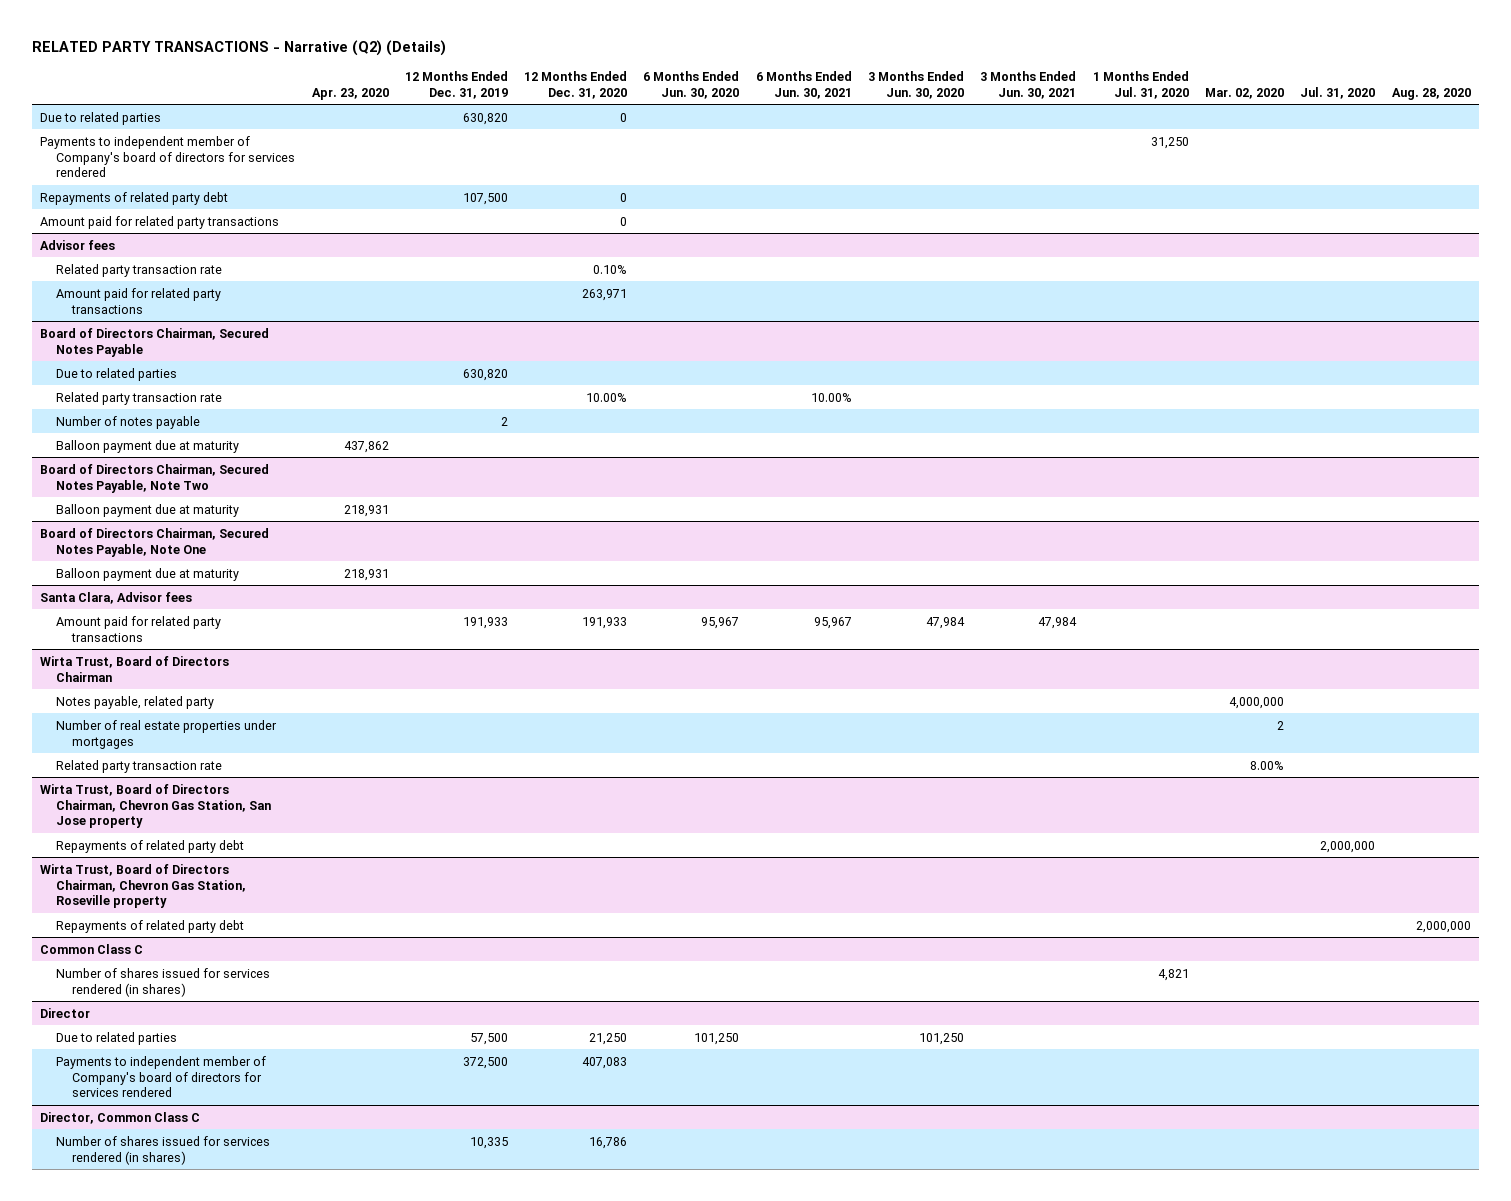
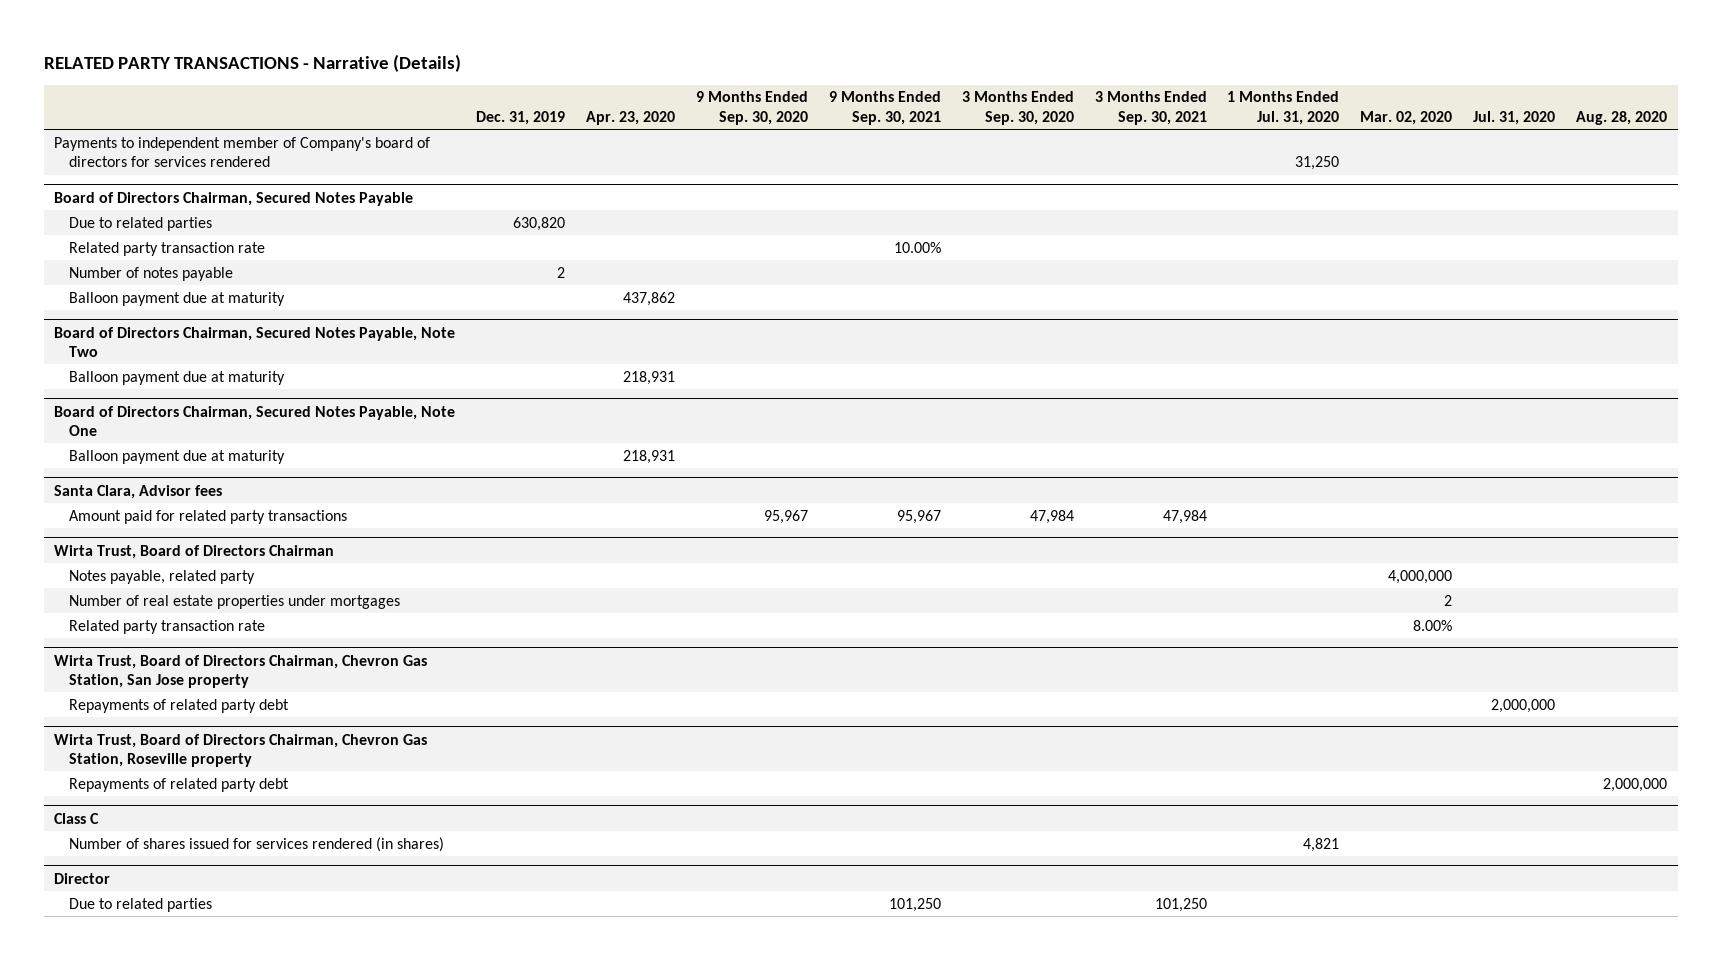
[32,39,447,56] RELATED PARTY TRANSACTIONS - Narrative (Q2) (Details) -> [43,53,461,72] RELATED PARTY TRANSACTIONS - Narrative (Details)
[404,70,508,99] 12 Months Ended Dec. 31, 2019 -> none
[524,70,628,99] 12 Months Ended Dec. 31, 2020 -> none
[643,70,740,99] 6 Months Ended Jun. 30, 2020 -> none
[755,70,852,99] 6 Months Ended Jun. 30, 2021 -> none
[868,70,965,99] 3 Months Ended Jun. 30, 2020 -> none
[980,70,1077,99] 3 Months Ended Jun. 30, 2021 -> none
none -> [476,111,566,126] Dec. 31, 2019
none -> [695,91,808,126] 9 Months Ended Sep. 30, 2020
none -> [828,91,941,126] 9 Months Ended Sep. 30, 2021
none -> [961,91,1074,126] 3 Months Ended Sep. 30, 2020
none -> [1094,91,1207,126] 3 Months Ended Sep. 30, 2021
[40,111,162,125] Due to related parties -> none
[40,191,229,205] Repayments of related party debt -> none
[40,215,280,229] Amount paid for related party transactions -> none
[40,239,116,250] Advisor fees -> none
[56,263,223,277] Related party transaction rate -> none
[56,287,222,314] Amount paid for related party transactions -> none
[40,943,144,954] Common Class C -> [54,812,100,824] Class C
[56,1055,267,1098] Payments to independent member of Company's board of directors for services rendered -> none
[40,1111,201,1124] Director, Common Class C -> none
[56,1135,271,1165] Number of shares issued for services rendered (in shares) -> none

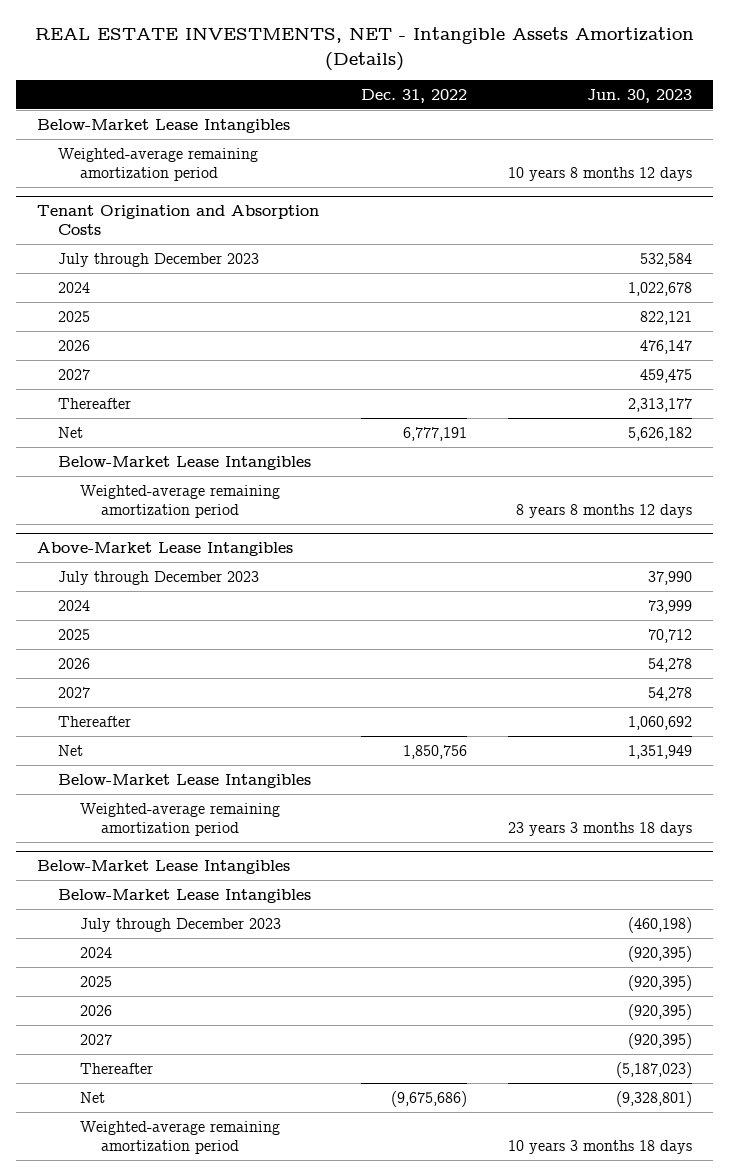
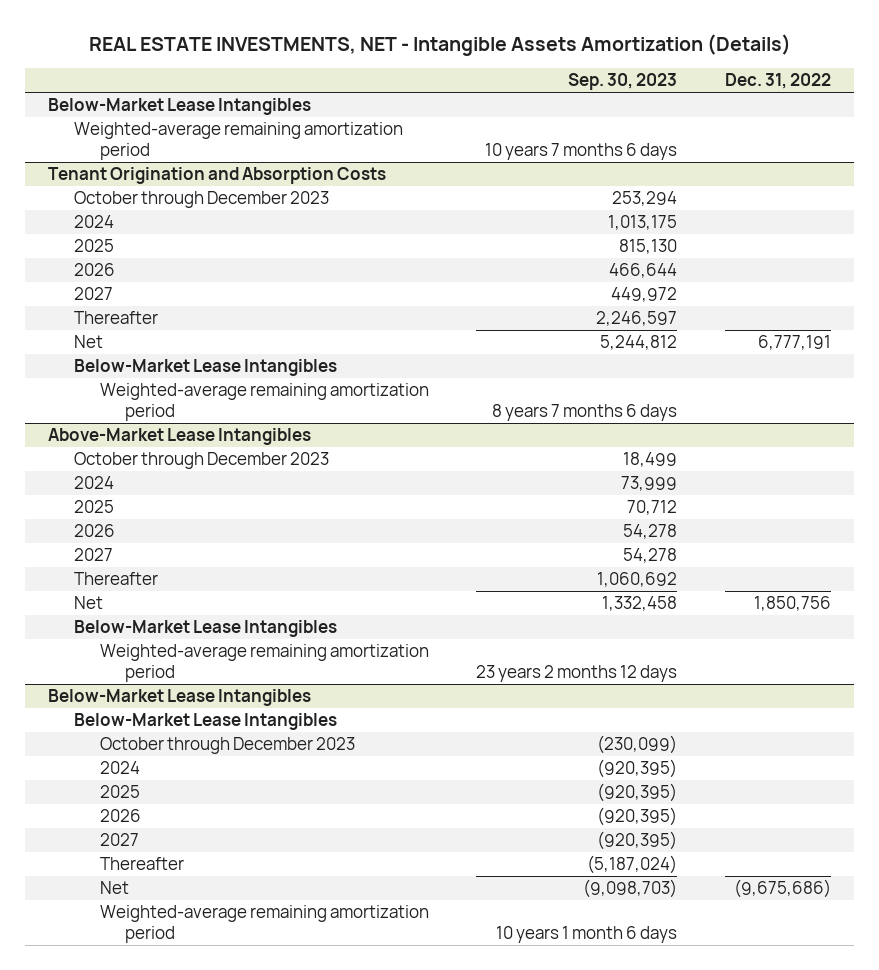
[587,88,693,103] Jun. 30, 2023 -> none
none -> [568,73,678,91] Sep. 30, 2023
[58,252,260,267] July through December 2023 -> [73,191,329,209] October through December 2023
[58,570,260,585] July through December 2023 -> [73,452,329,470] October through December 2023
[79,917,281,932] July through December 2023 -> [99,737,355,755] October through December 2023

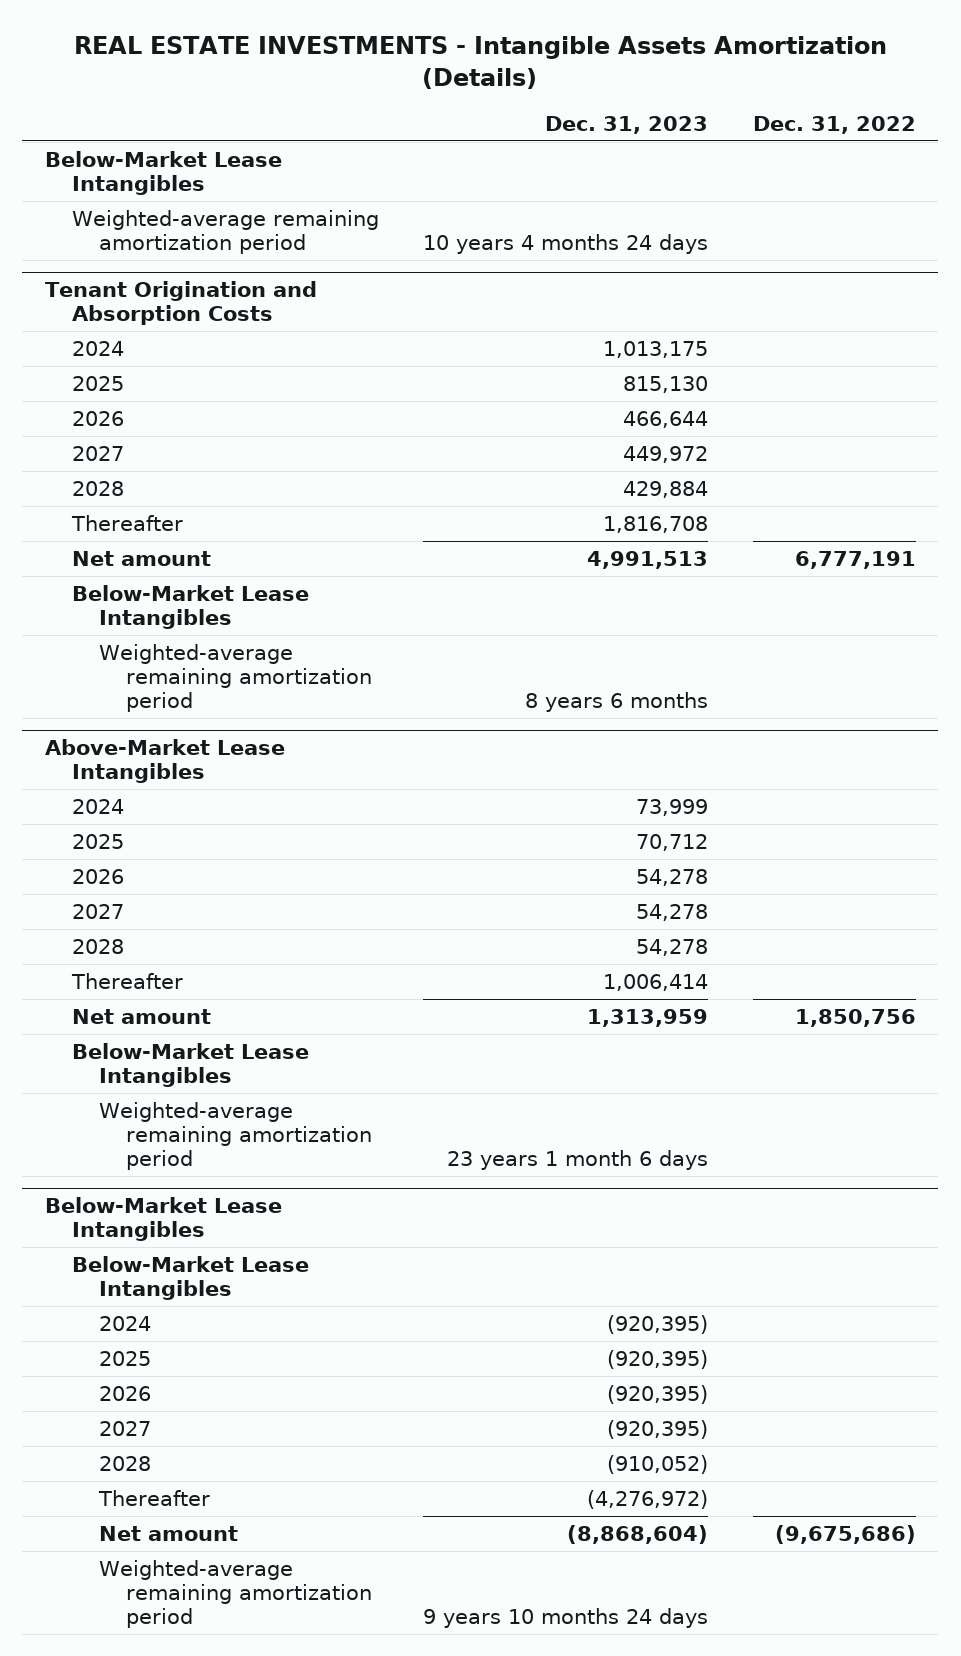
[88,33,791,56] REAL ESTATE INVESTMENTS, NET - Intangible Assets Amortization (Details) -> [74,35,888,89] REAL ESTATE INVESTMENTS - Intangible Assets Amortization (Details)
[568,73,678,91] Sep. 30, 2023 -> none
none -> [545,115,709,134] Dec. 31, 2023
[73,191,329,209] October through December 2023 -> none
none -> [71,480,124,496] 2028
[73,335,103,349] Net -> [71,550,211,566] Net amount
[73,452,329,470] October through December 2023 -> none
none -> [71,938,124,954] 2028
[73,596,103,610] Net -> [71,1008,211,1024] Net amount
[99,737,355,755] October through December 2023 -> none
none -> [98,1455,151,1471] 2028
[99,881,129,895] Net -> [98,1525,238,1541] Net amount

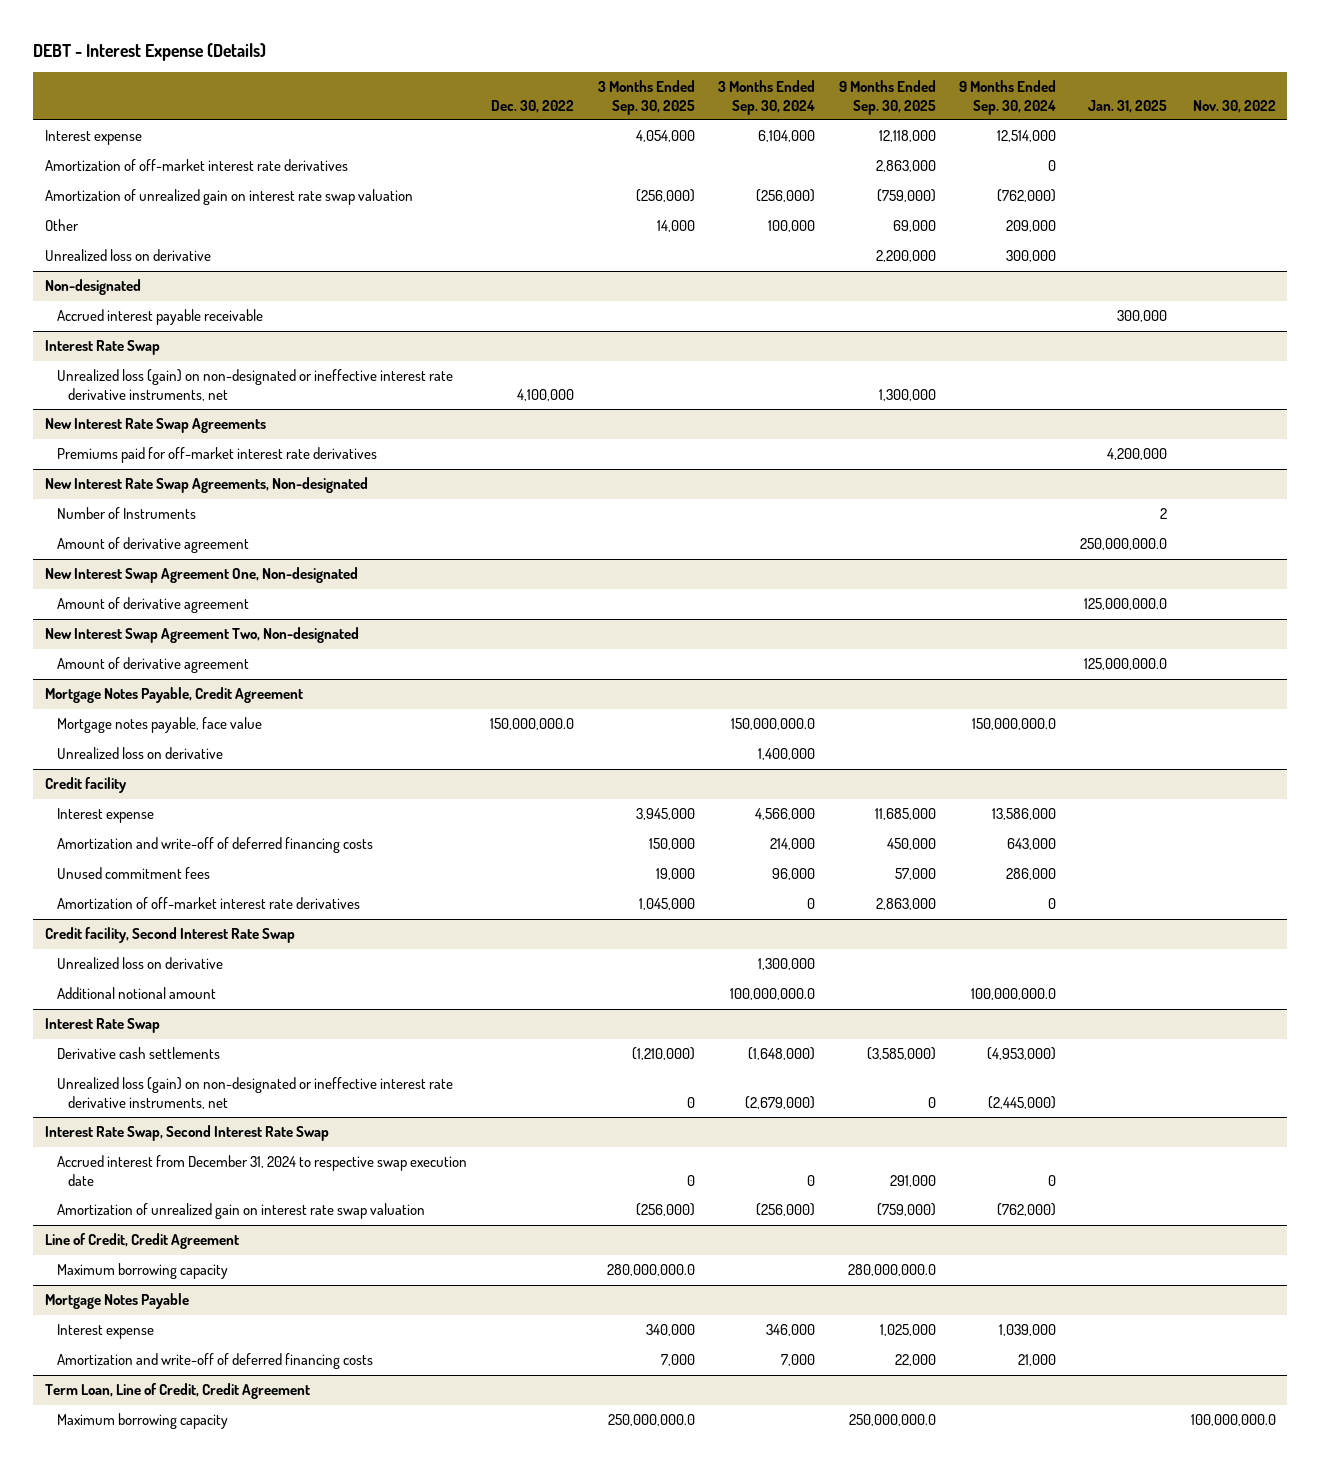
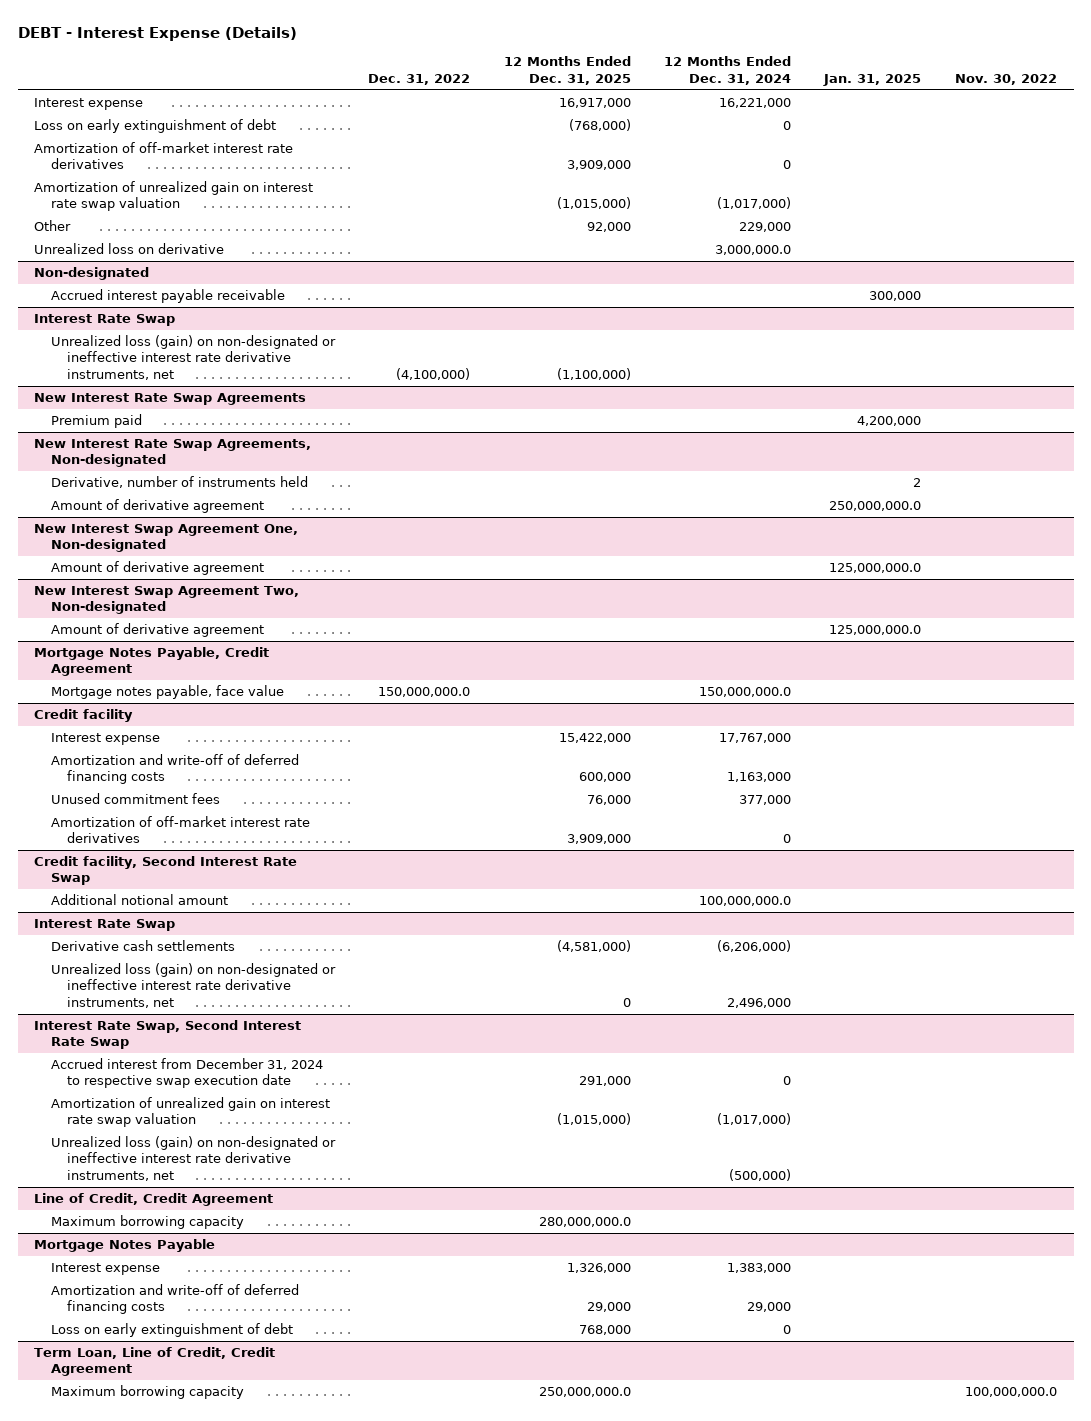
[491,99,575,113] Dec. 30, 2022 -> none
[597,80,695,115] 3 Months Ended Sep. 30, 2025 -> none
[718,80,816,115] 3 Months Ended Sep. 30, 2024 -> none
[838,80,936,115] 9 Months Ended Sep. 30, 2025 -> none
[959,80,1057,115] 9 Months Ended Sep. 30, 2024 -> none
none -> [368,73,471,85] Dec. 31, 2022
none -> [503,56,631,85] 12 Months Ended Dec. 31, 2025
none -> [664,56,792,85] 12 Months Ended Dec. 31, 2024
none -> [34,119,277,134] Loss on early extinguishment of debt
[56,447,377,464] Premiums paid for off-market interest rate derivatives -> [50,414,142,429] Premium paid
[56,507,196,520] Number of Instruments -> [50,476,308,489] Derivative, number of instruments held
[56,747,223,760] Unrealized loss on derivative -> none
[56,957,223,970] Unrealized loss on derivative -> none
none -> [50,1136,336,1181] Unrealized loss (gain) on non-designated or ineffective interest rate derivative instruments, net
none -> [50,1323,293,1338] Loss on early extinguishment of debt

